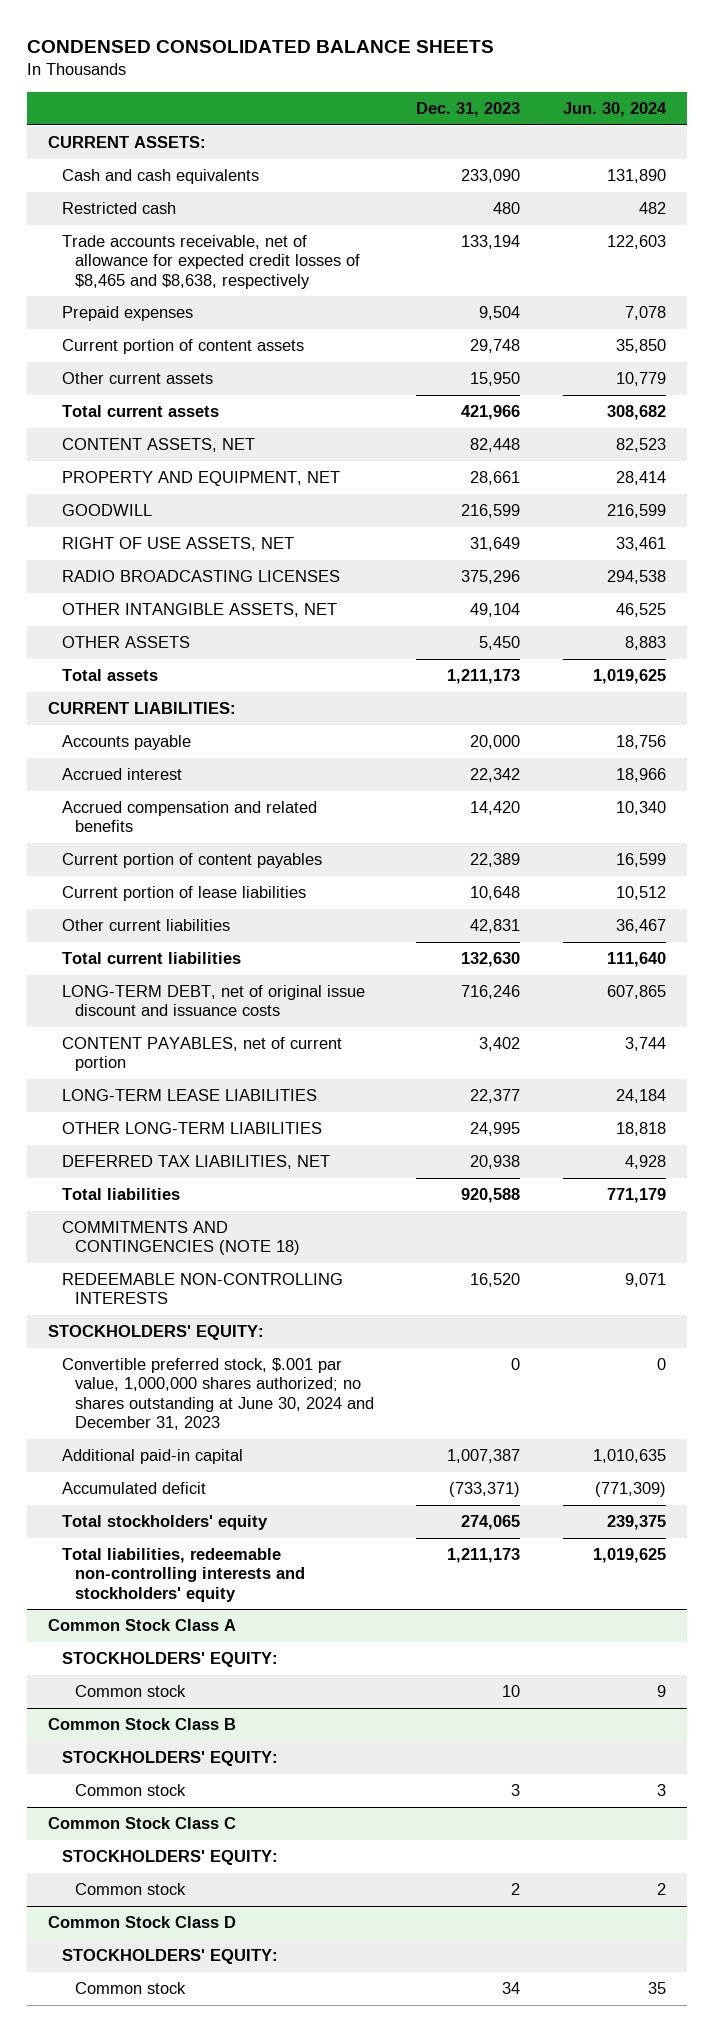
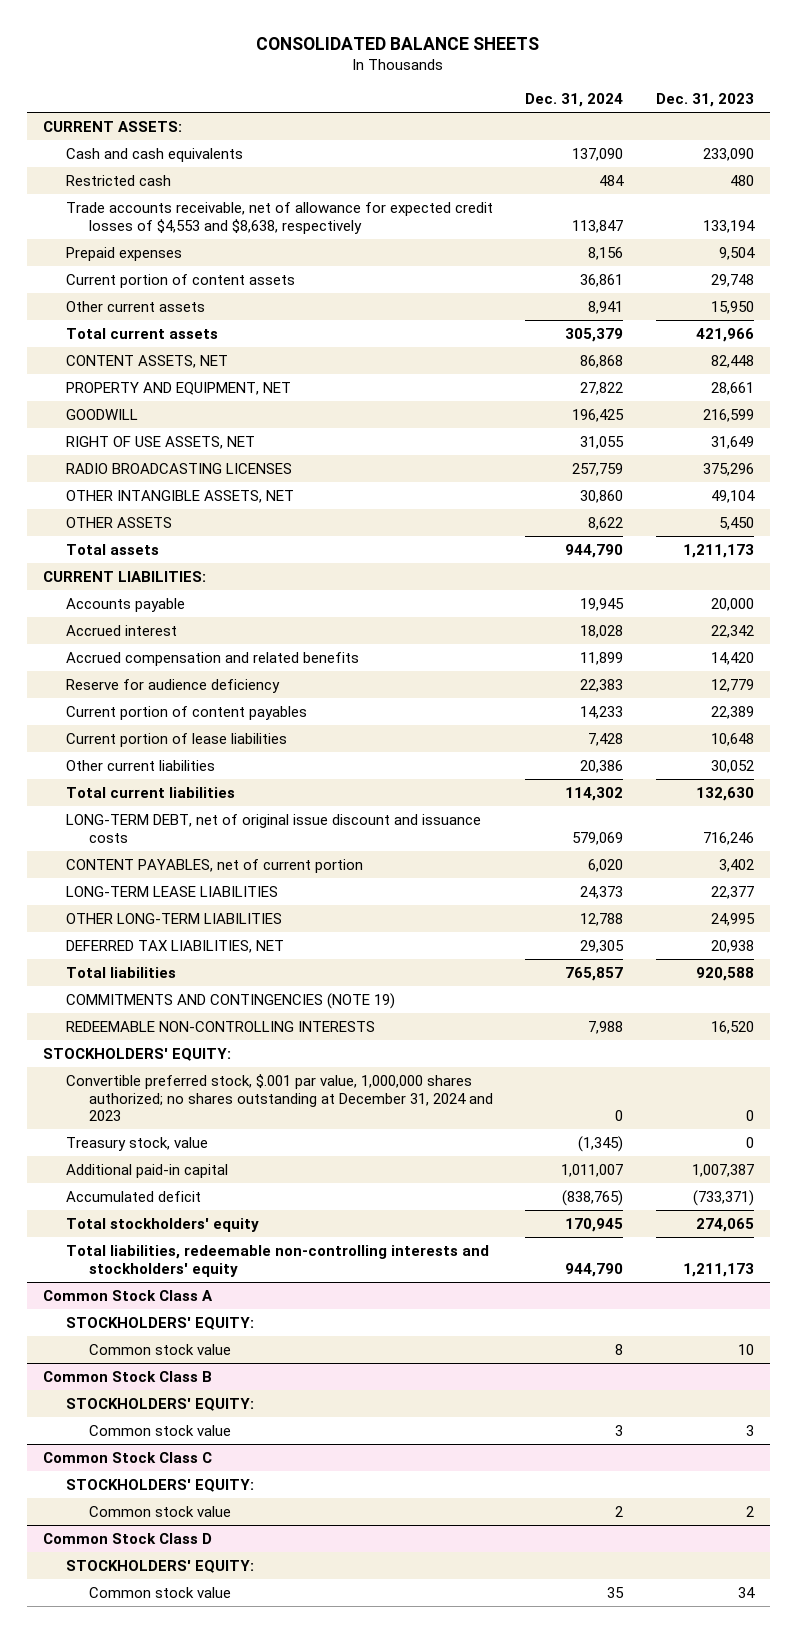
[27,39,495,53] CONDENSED CONSOLIDATED BALANCE SHEETS -> [256,36,540,50] CONSOLIDATED BALANCE SHEETS
[563,101,668,117] Jun. 30, 2024 -> none
none -> [525,93,624,108] Dec. 31, 2024
[61,235,360,289] Trade accounts receivable, net of allowance for expected credit losses of $8,465 and $8,638, respectively -> [65,201,493,234] Trade accounts receivable, net of allowance for expected credit losses of $4,553 and $8,638, respectively
none -> [65,678,280,693] Reserve for audience deficiency
[470,919,521,934] 42,831 -> [710,759,754,773] 30,052
[61,1221,300,1256] COMMITMENTS AND CONTINGENCIES (NOTE 18) -> [65,992,395,1009] COMMITMENTS AND CONTINGENCIES (NOTE 19)
[61,1358,374,1431] Convertible preferred stock, $.001 par value, 1,000,000 shares authorized; no shares outstanding at June 30, 2024 and December 31, 2023 -> [65,1073,493,1122] Convertible preferred stock, $.001 par value, 1,000,000 shares authorized; no shares outstanding at December 31, 2024 and 2023
none -> [65,1136,208,1151] Treasury stock, value
[74,1685,186,1698] Common stock -> [88,1343,231,1355] Common stock value
[74,1784,186,1797] Common stock -> [88,1424,231,1436] Common stock value
[74,1883,186,1896] Common stock -> [88,1505,231,1517] Common stock value
[74,1982,186,1995] Common stock -> [88,1586,231,1598] Common stock value

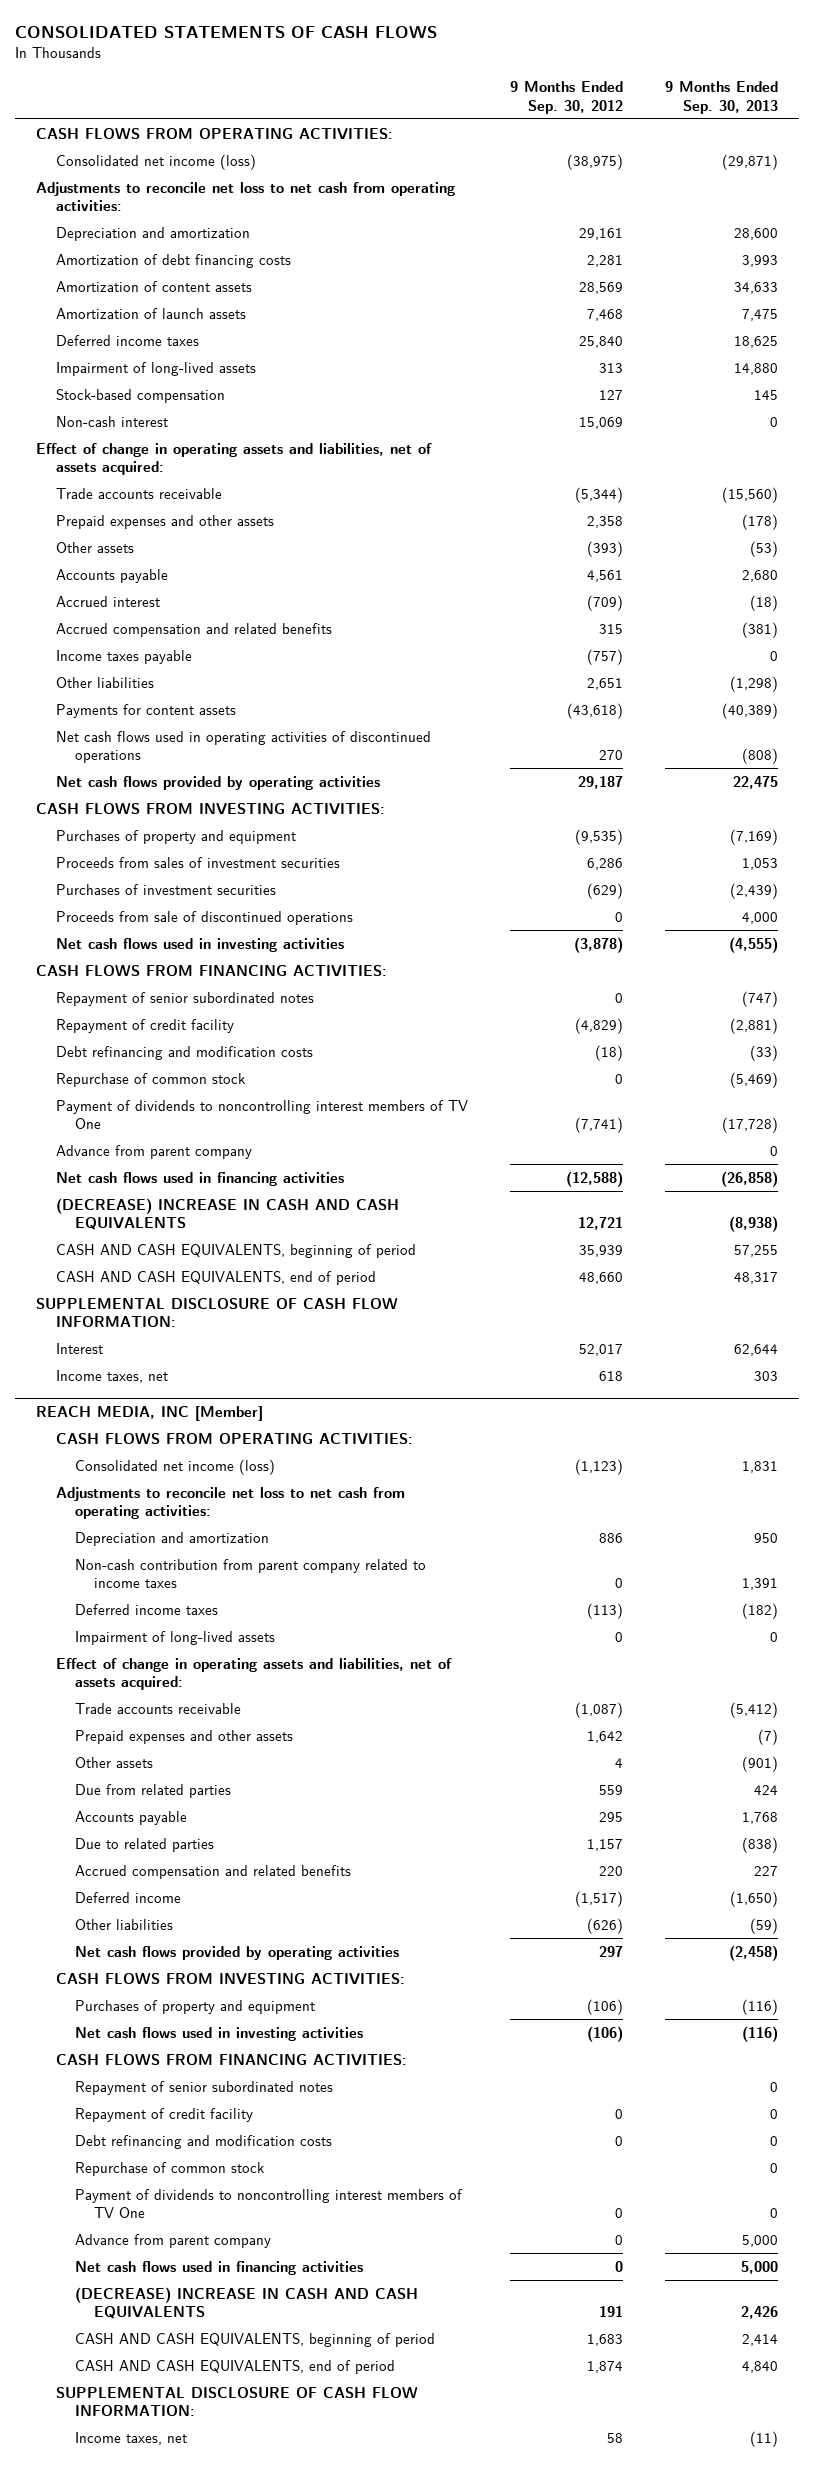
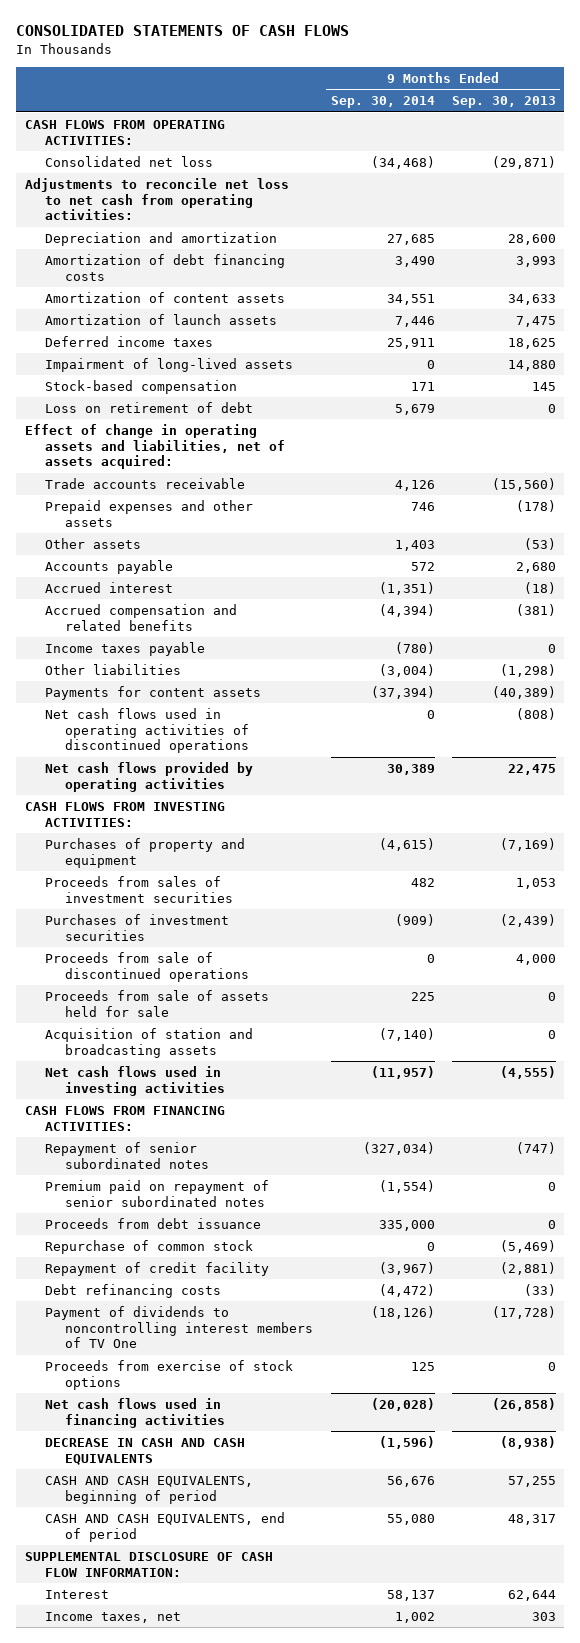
[509,80,623,114] 9 Months Ended Sep. 30, 2012 -> none
none -> [330,96,435,109] Sep. 30, 2014
[55,153,256,170] Consolidated net income (loss) -> [45,155,214,167] Consolidated net loss
[55,415,168,427] Non-cash interest -> none
none -> [45,401,254,413] Loss on retirement of debt
none -> [45,989,270,1017] Proceeds from sale of assets held for sale
none -> [45,1027,254,1058] Acquisition of station and broadcasting assets
[55,1045,313,1060] Debt refinancing and modification costs -> none
none -> [45,1179,270,1207] Premium paid on repayment of senior subordinated notes
none -> [45,1217,262,1229] Proceeds from debt issuance
[55,1018,234,1033] Repayment of credit facility -> [45,1261,270,1276] Repayment of credit facility
none -> [45,1283,222,1298] Debt refinancing costs
[55,1144,252,1159] Advance from parent company -> none
none -> [45,1359,294,1390] Proceeds from exercise of stock options
[55,1197,399,1231] (DECREASE) INCREASE IN CASH AND CASH EQUIVALENTS -> [45,1437,246,1465] DECREASE IN CASH AND CASH EQUIVALENTS
[36,1405,264,1421] REACH MEDIA, INC [Member] -> none
[55,1432,413,1445] CASH FLOWS FROM OPERATING ACTIVITIES: -> none
[74,1458,275,1475] Consolidated net income (loss) -> none
[55,1486,405,1520] Adjustments to reconcile net loss to net cash from operating activities: -> none
[74,1531,269,1546] Depreciation and amortization -> none
[74,1558,426,1589] Non-cash contribution from parent company related to income taxes -> none
[74,1603,218,1615] Deferred income taxes -> none
[74,1630,275,1645] Impairment of long-lived assets -> none
[55,1657,452,1691] Effect of change in operating assets and liabilities, net of assets acquired: -> none
[74,1702,241,1714] Trade accounts receivable -> none
[74,1729,293,1744] Prepaid expenses and other assets -> none
[74,1756,153,1768] Other assets -> none
[74,1783,231,1798] Due from related parties -> none
[74,1810,187,1825] Accounts payable -> none
[74,1837,214,1852] Due to related parties -> none
[74,1864,351,1879] Accrued compensation and related benefits -> none
[74,1891,181,1903] Deferred income -> none
[74,1918,173,1930] Other liabilities -> none
[74,1945,399,1960] Net cash flows provided by operating activities -> none
[55,1972,405,1985] CASH FLOWS FROM INVESTING ACTIVITIES: -> none
[74,1999,315,2014] Purchases of property and equipment -> none
[74,2026,363,2041] Net cash flows used in investing activities -> none
[55,2053,407,2066] CASH FLOWS FROM FINANCING ACTIVITIES: -> none
[74,2080,333,2095] Repayment of senior subordinated notes -> none
[74,2107,253,2122] Repayment of credit facility -> none
[74,2134,332,2149] Debt refinancing and modification costs -> none
[74,2161,265,2176] Repurchase of common stock -> none
[74,2188,463,2219] Payment of dividends to noncontrolling interest members of TV One -> none
[74,2233,271,2248] Advance from parent company -> none
[74,2260,363,2275] Net cash flows used in financing activities -> none
[74,2286,418,2320] (DECREASE) INCREASE IN CASH AND CASH EQUIVALENTS -> none
[74,2332,435,2347] CASH AND CASH EQUIVALENTS, beginning of period -> none
[74,2359,395,2374] CASH AND CASH EQUIVALENTS, end of period -> none
[55,2386,418,2417] SUPPLEMENTAL DISCLOSURE OF CASH FLOW INFORMATION: -> none
[74,2431,187,2445] Income taxes, net -> none

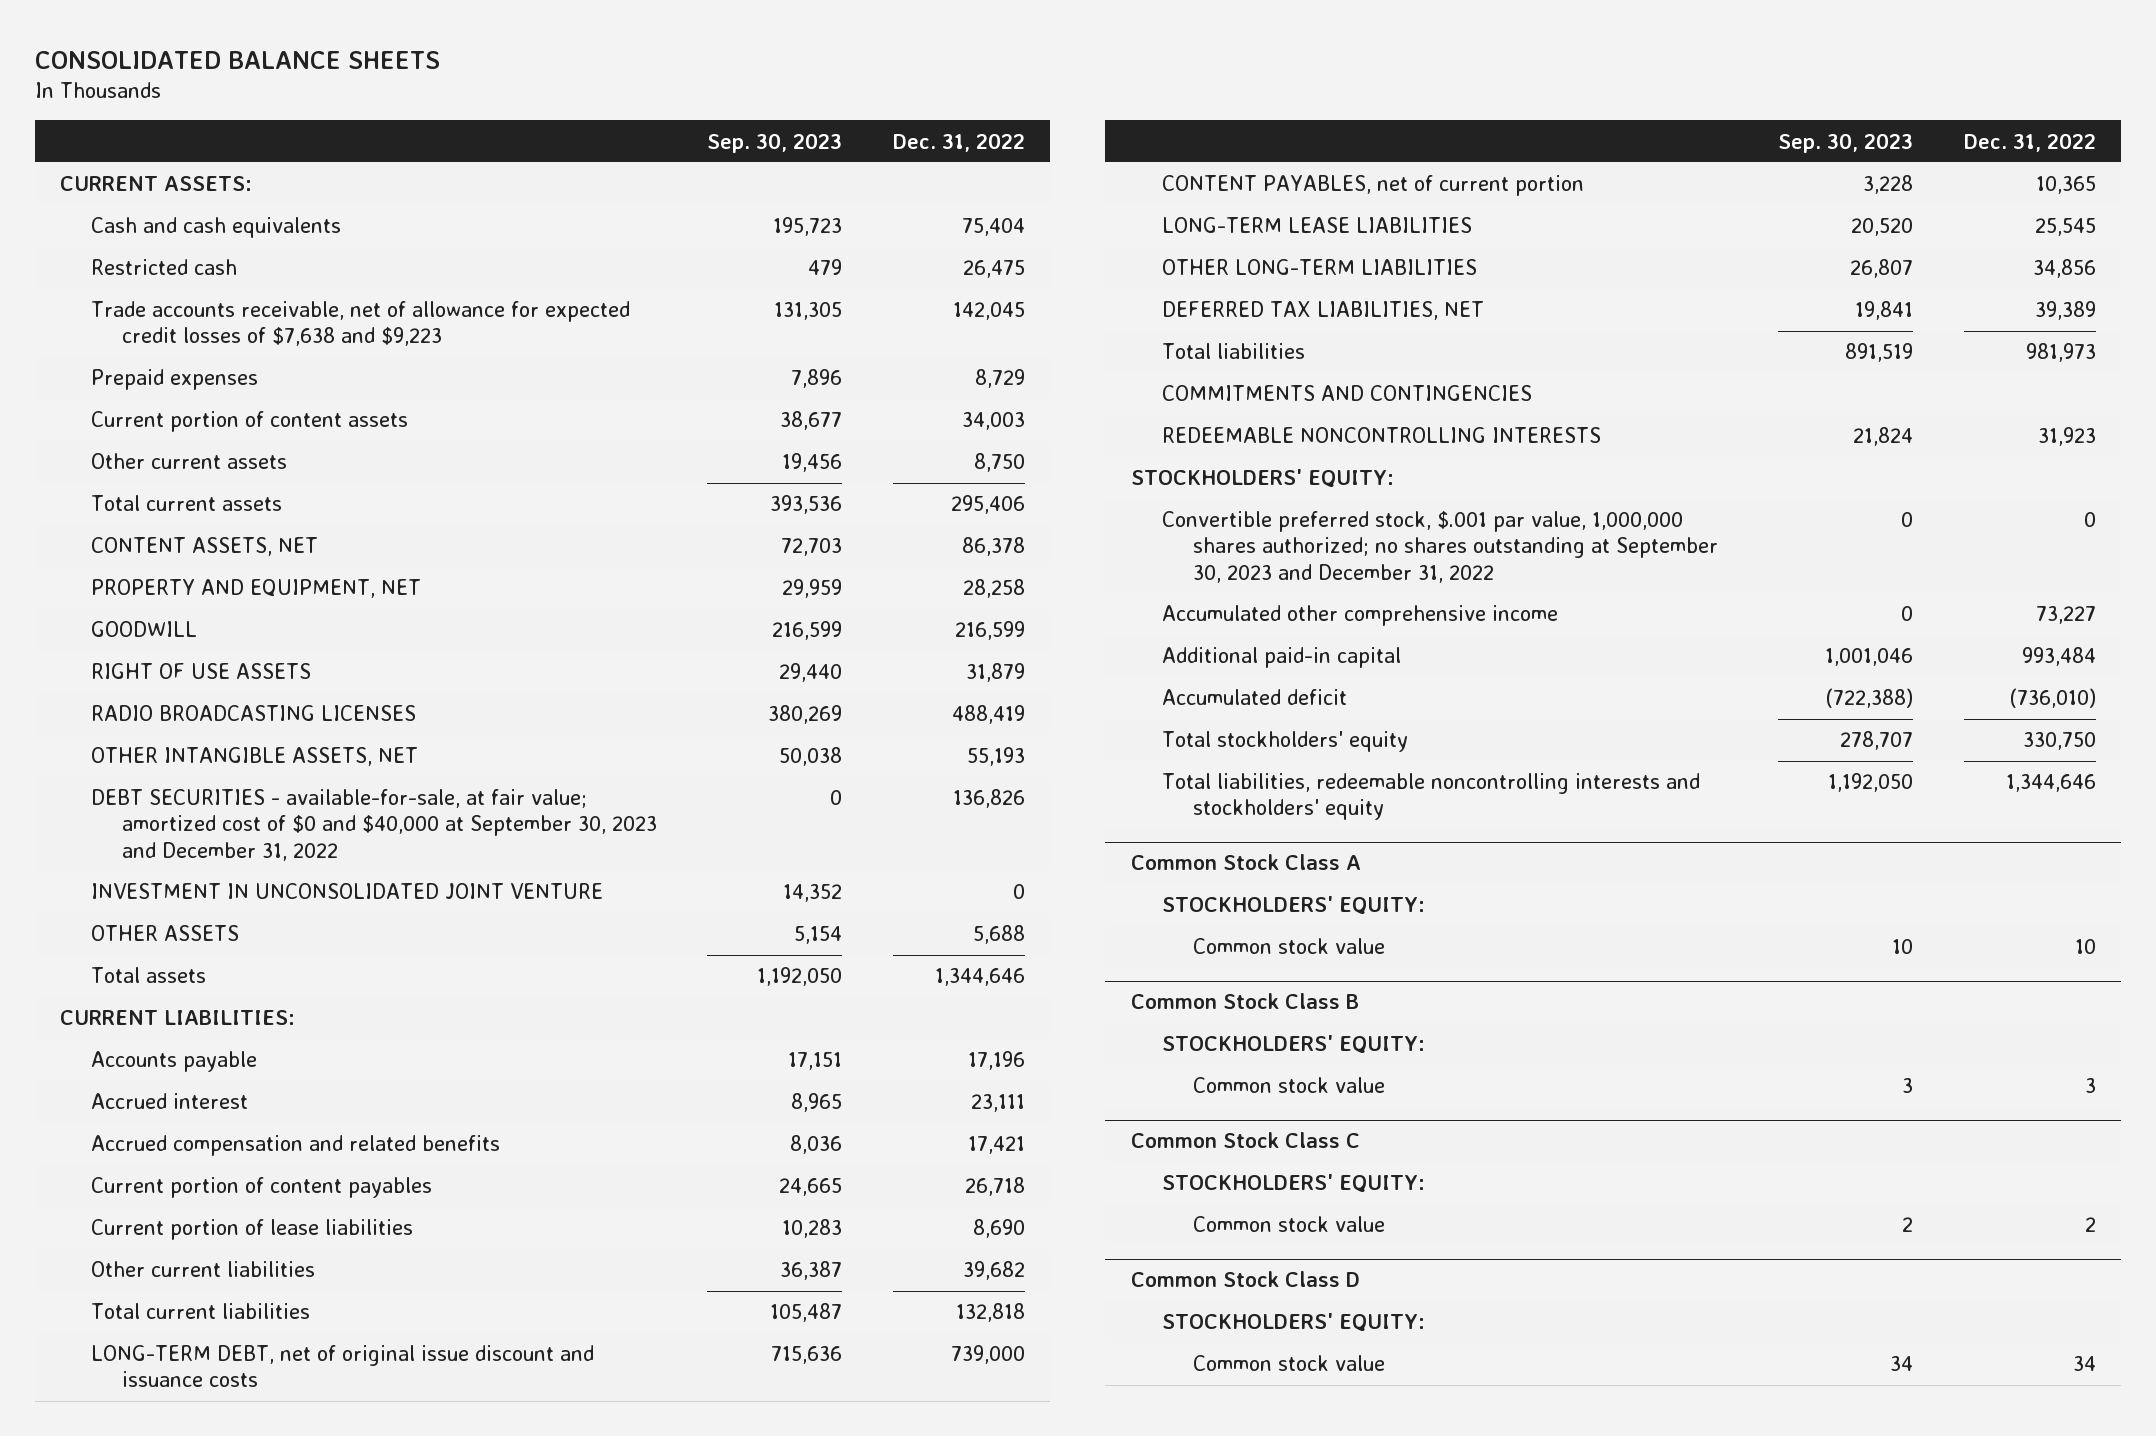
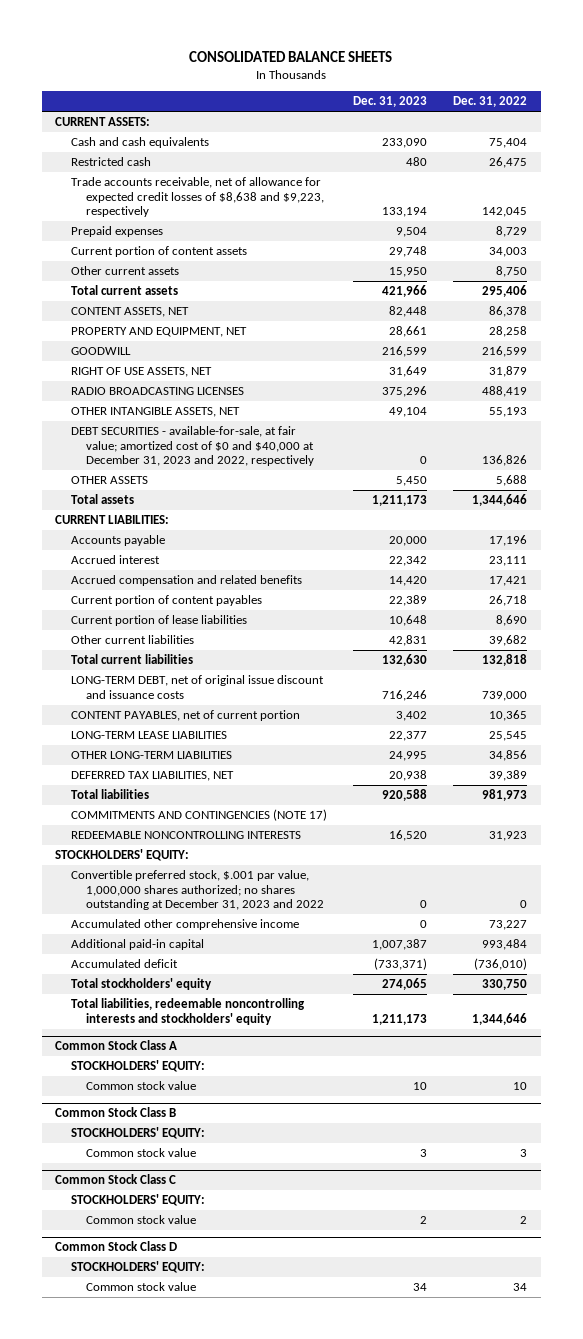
[707,132,843,153] Sep. 30, 2023 -> none
none -> [353,96,428,108] Dec. 31, 2023
[90,301,630,347] Trade accounts receivable, net of allowance for expected credit losses of $7,638 and $9,223 -> [70,177,324,218] Trade accounts receivable, net of allowance for expected credit losses of $8,638 and $9,223, respectively
[90,663,311,680] RIGHT OF USE ASSETS -> [70,367,212,378] RIGHT OF USE ASSETS, NET
[90,883,603,900] INVESTMENT IN UNCONSOLIDATED JOINT VENTURE -> none
[90,789,657,861] DEBT SECURITIES - available-for-sale, at fair value; amortized cost of $0 and $40,000 at September 30, 2023 and December 31, 2022 -> [70,426,314,467] DEBT SECURITIES - available-for-sale, at fair value; amortized cost of $0 and $40,000 at December 31, 2023 and 2022, respectively
[1161,385,1532,402] COMMITMENTS AND CONTINGENCIES -> [70,809,327,822] COMMITMENTS AND CONTINGENCIES (NOTE 17)
[1161,511,1718,583] Convertible preferred stock, $.001 par value, 1,000,000 shares authorized; no shares outstanding at September 30, 2023 and December 31, 2022 -> [70,870,324,911] Convertible preferred stock, $.001 par value, 1,000,000 shares authorized; no shares outstanding at December 31, 2023 and 2022

